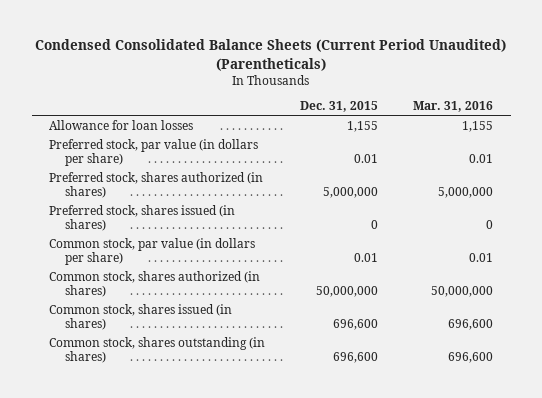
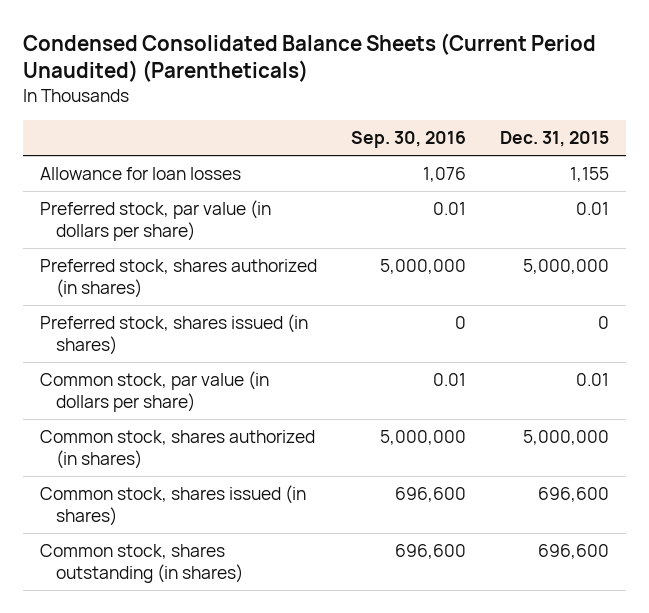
[413,101,494,113] Mar. 31, 2016 -> none
none -> [350,131,466,149] Sep. 30, 2016
[316,285,379,297] 50,000,000 -> [522,430,609,446] 5,000,000

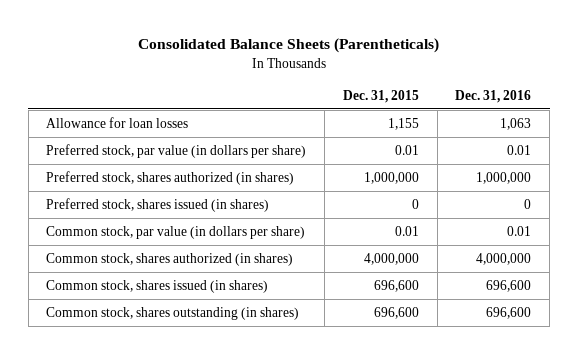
[23,32,597,83] Condensed Consolidated Balance Sheets (Current Period Unaudited) (Parentheticals) -> [137,38,439,54] Consolidated Balance Sheets (Parentheticals)
[350,131,466,149] Sep. 30, 2016 -> none
none -> [455,89,532,103] Dec. 31, 2016
[522,259,609,275] 5,000,000 -> [363,172,419,185] 1,000,000
[522,430,609,446] 5,000,000 -> [363,253,419,266] 4,000,000

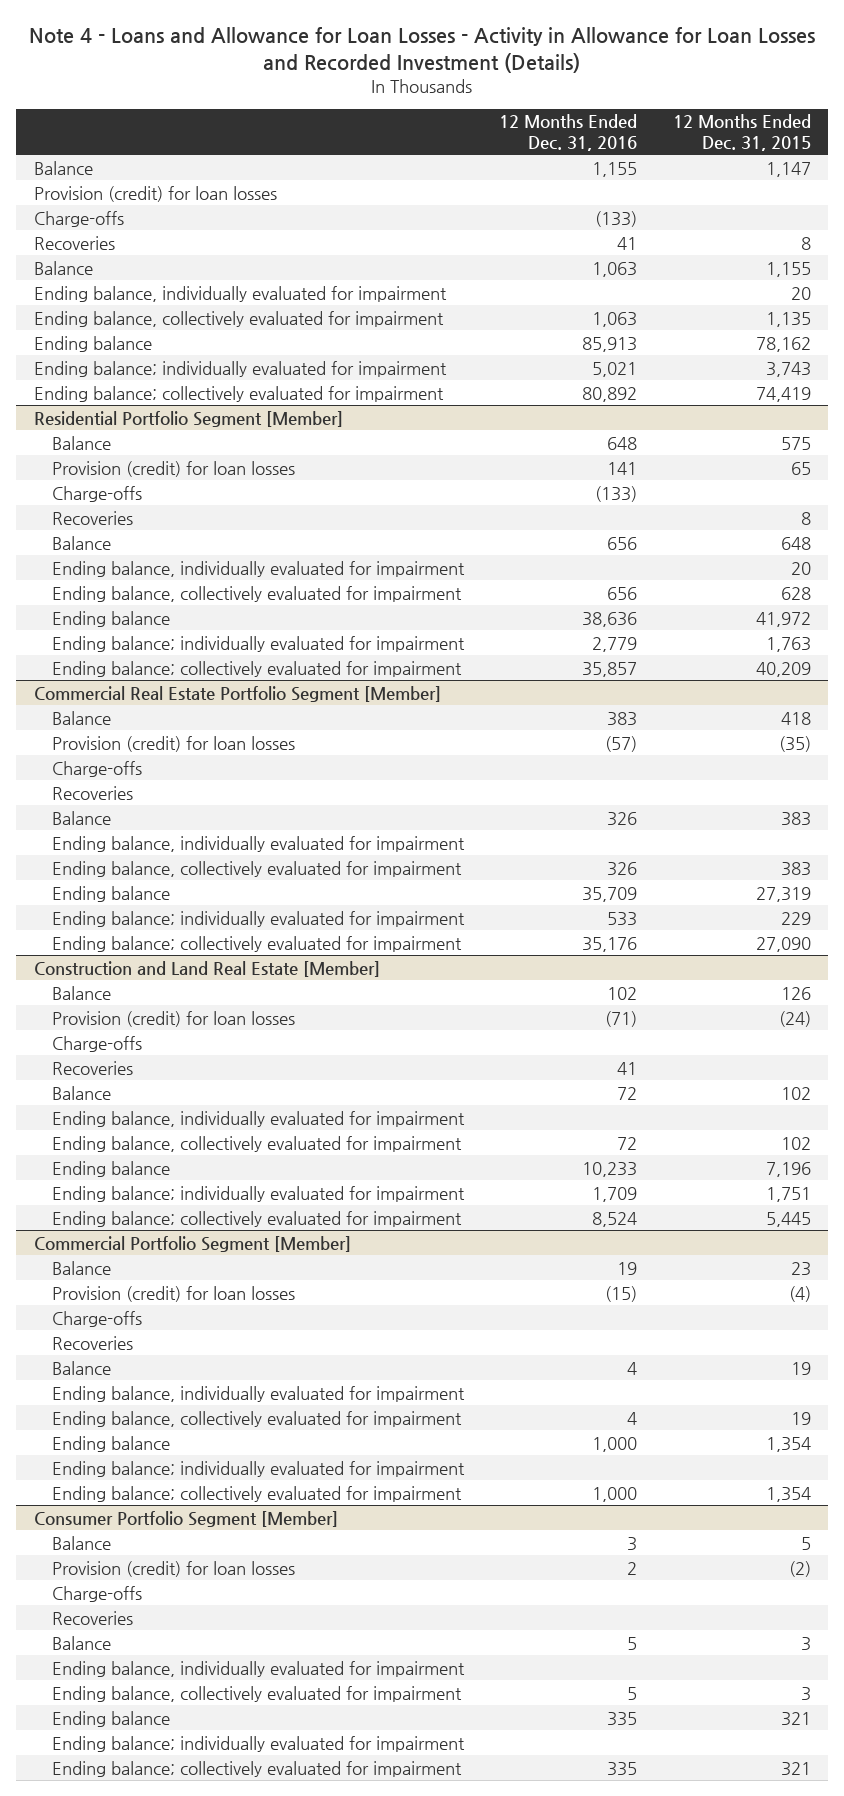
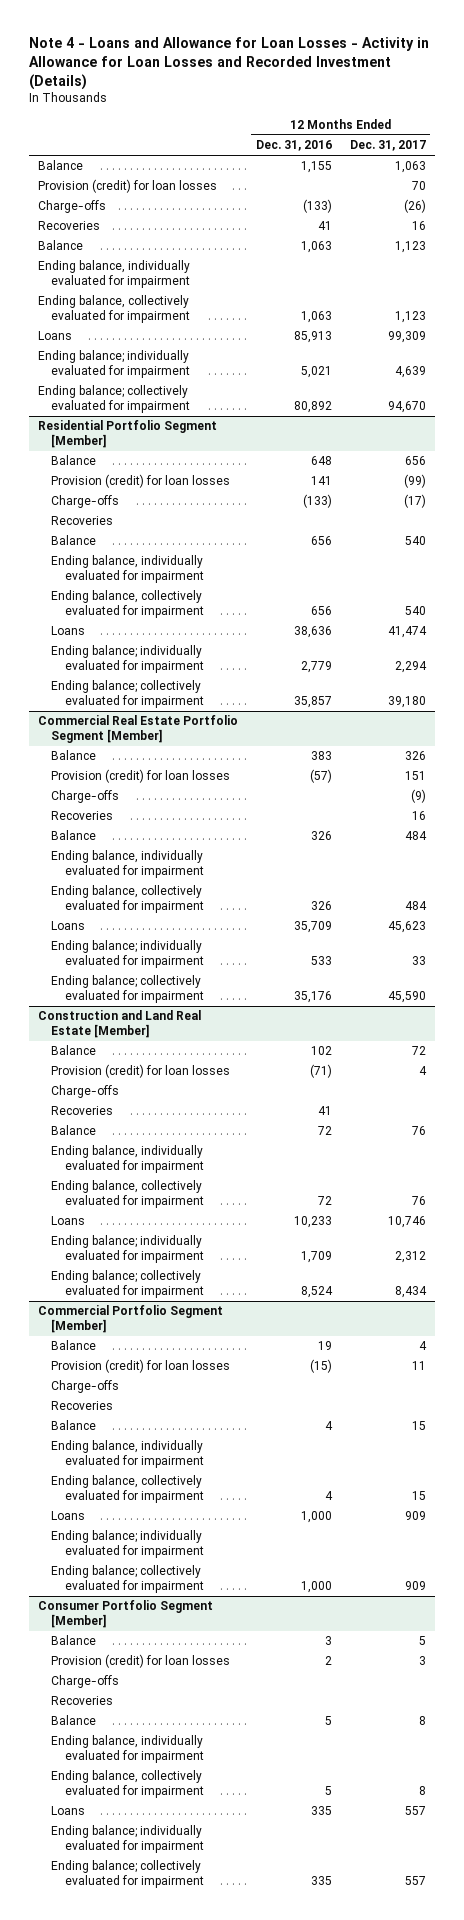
[672,114,811,151] 12 Months Ended Dec. 31, 2015 -> none
none -> [349,140,426,152] Dec. 31, 2017
[33,335,152,352] Ending balance -> [37,331,72,341] Loans
[51,610,170,627] Ending balance -> [51,626,86,636] Loans
[51,885,170,902] Ending balance -> [51,921,86,931] Loans
[51,1160,170,1177] Ending balance -> [51,1216,86,1226] Loans
[51,1435,170,1452] Ending balance -> [51,1511,86,1521] Loans
[51,1710,170,1727] Ending balance -> [51,1806,86,1816] Loans

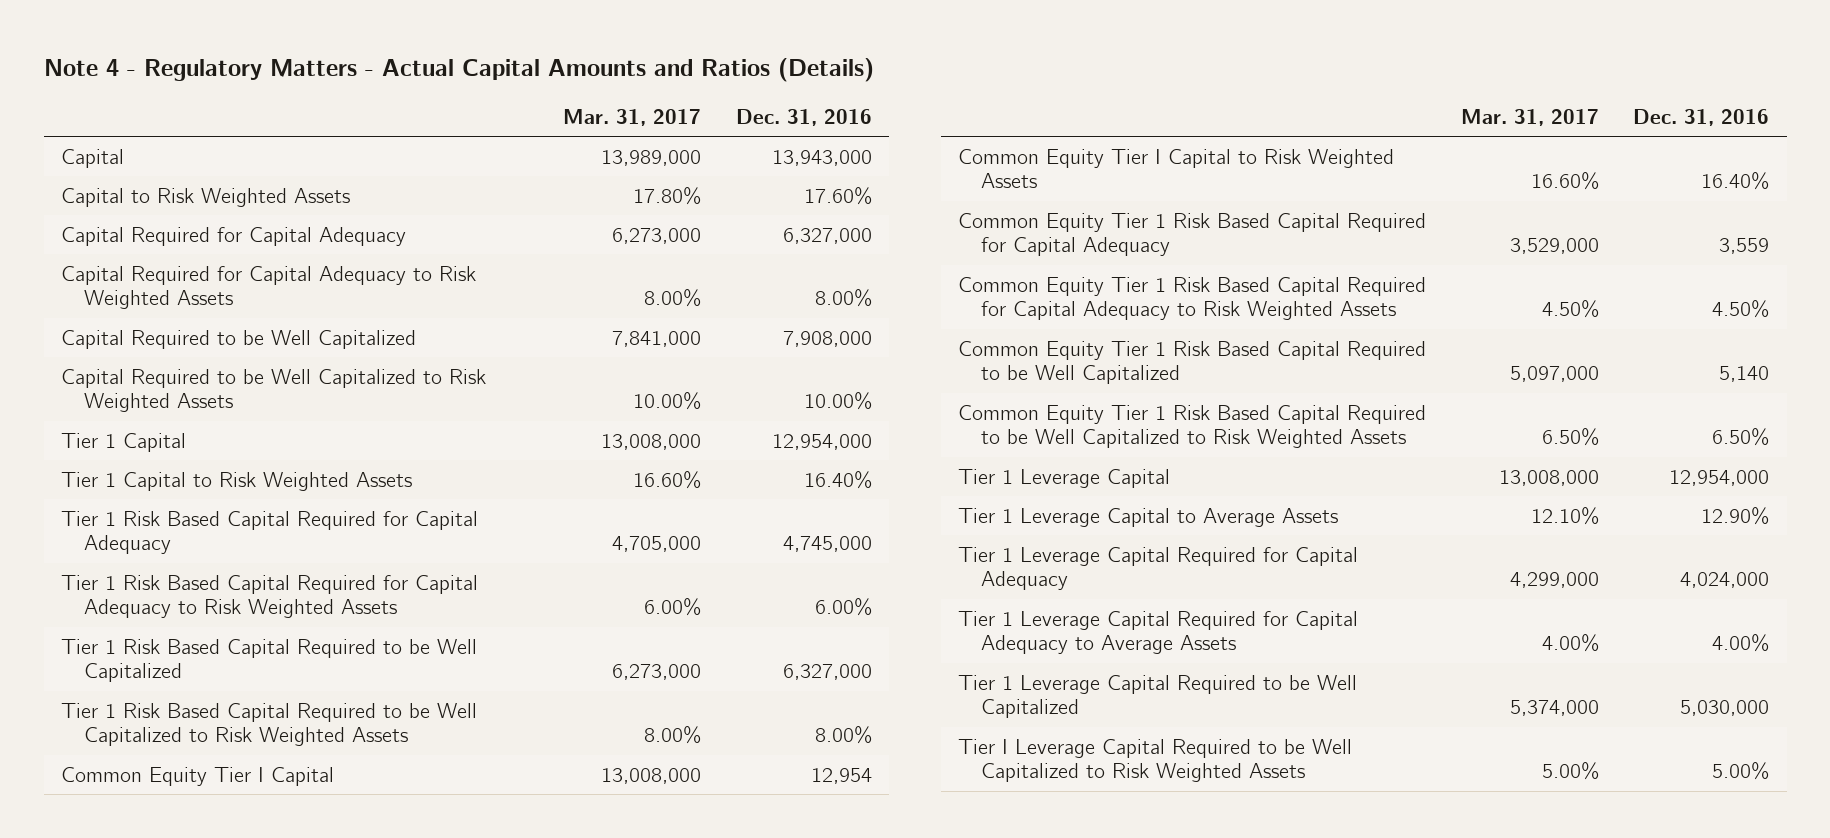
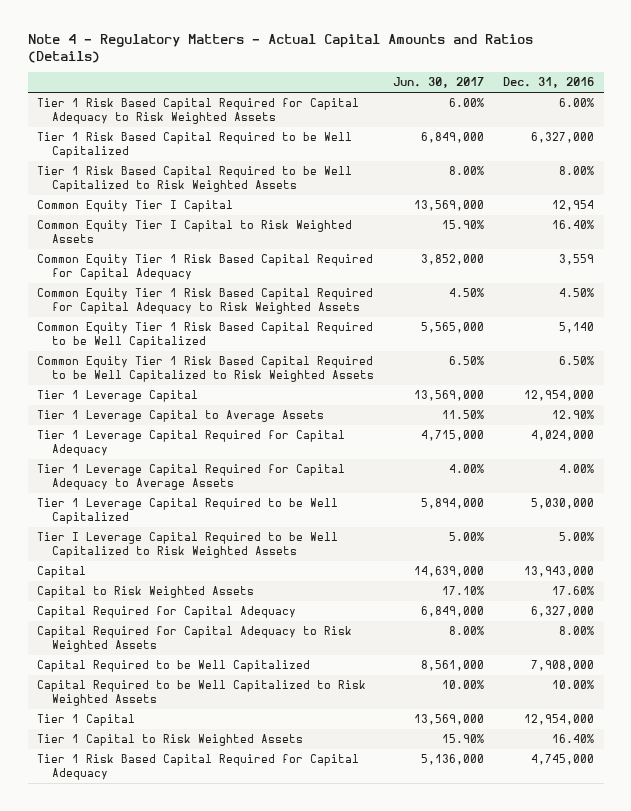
[563,108,702,126] Mar. 31, 2017 -> none
none -> [393,76,485,88] Jun. 30, 2017
[60,148,124,168] Capital -> [37,566,87,579] Capital
[60,187,350,207] Capital to Risk Weighted Assets -> [37,586,255,599] Capital to Risk Weighted Assets
[60,226,406,246] Capital Required for Capital Adequacy -> [37,606,297,619] Capital Required for Capital Adequacy
[60,265,476,309] Capital Required for Capital Adequacy to Risk Weighted Assets -> [37,626,353,652] Capital Required for Capital Adequacy to Risk Weighted Assets
[60,329,416,349] Capital Required to be Well Capitalized -> [37,660,311,673] Capital Required to be Well Capitalized
[60,368,486,412] Capital Required to be Well Capitalized to Risk Weighted Assets -> [37,680,367,706] Capital Required to be Well Capitalized to Risk Weighted Assets
[60,432,186,452] Tier 1 Capital -> [37,714,136,727] Tier 1 Capital
[60,471,412,491] Tier 1 Capital to Risk Weighted Assets -> [37,734,304,747] Tier 1 Capital to Risk Weighted Assets
[60,510,478,554] Tier 1 Risk Based Capital Required for Capital Adequacy -> [37,754,360,780] Tier 1 Risk Based Capital Required for Capital Adequacy

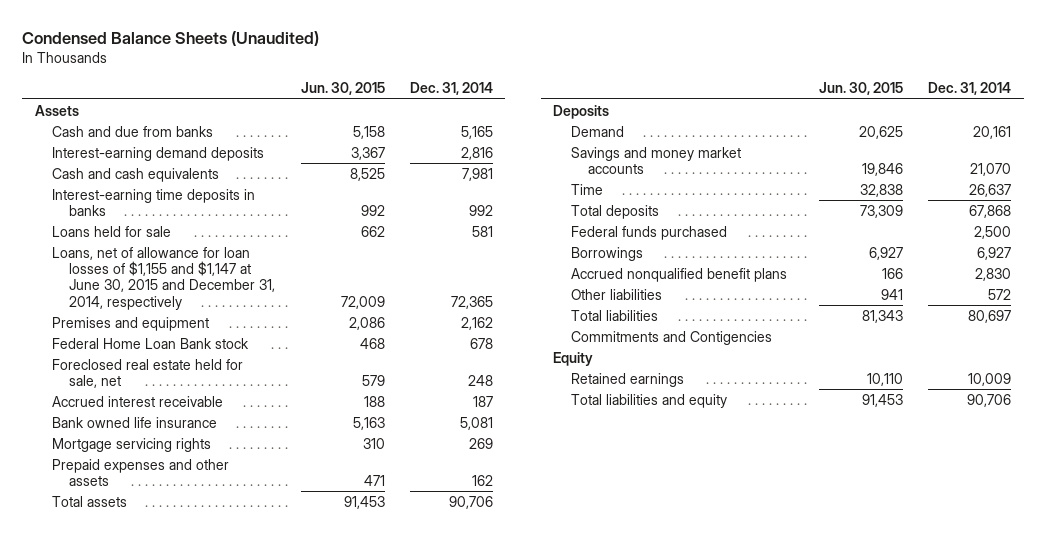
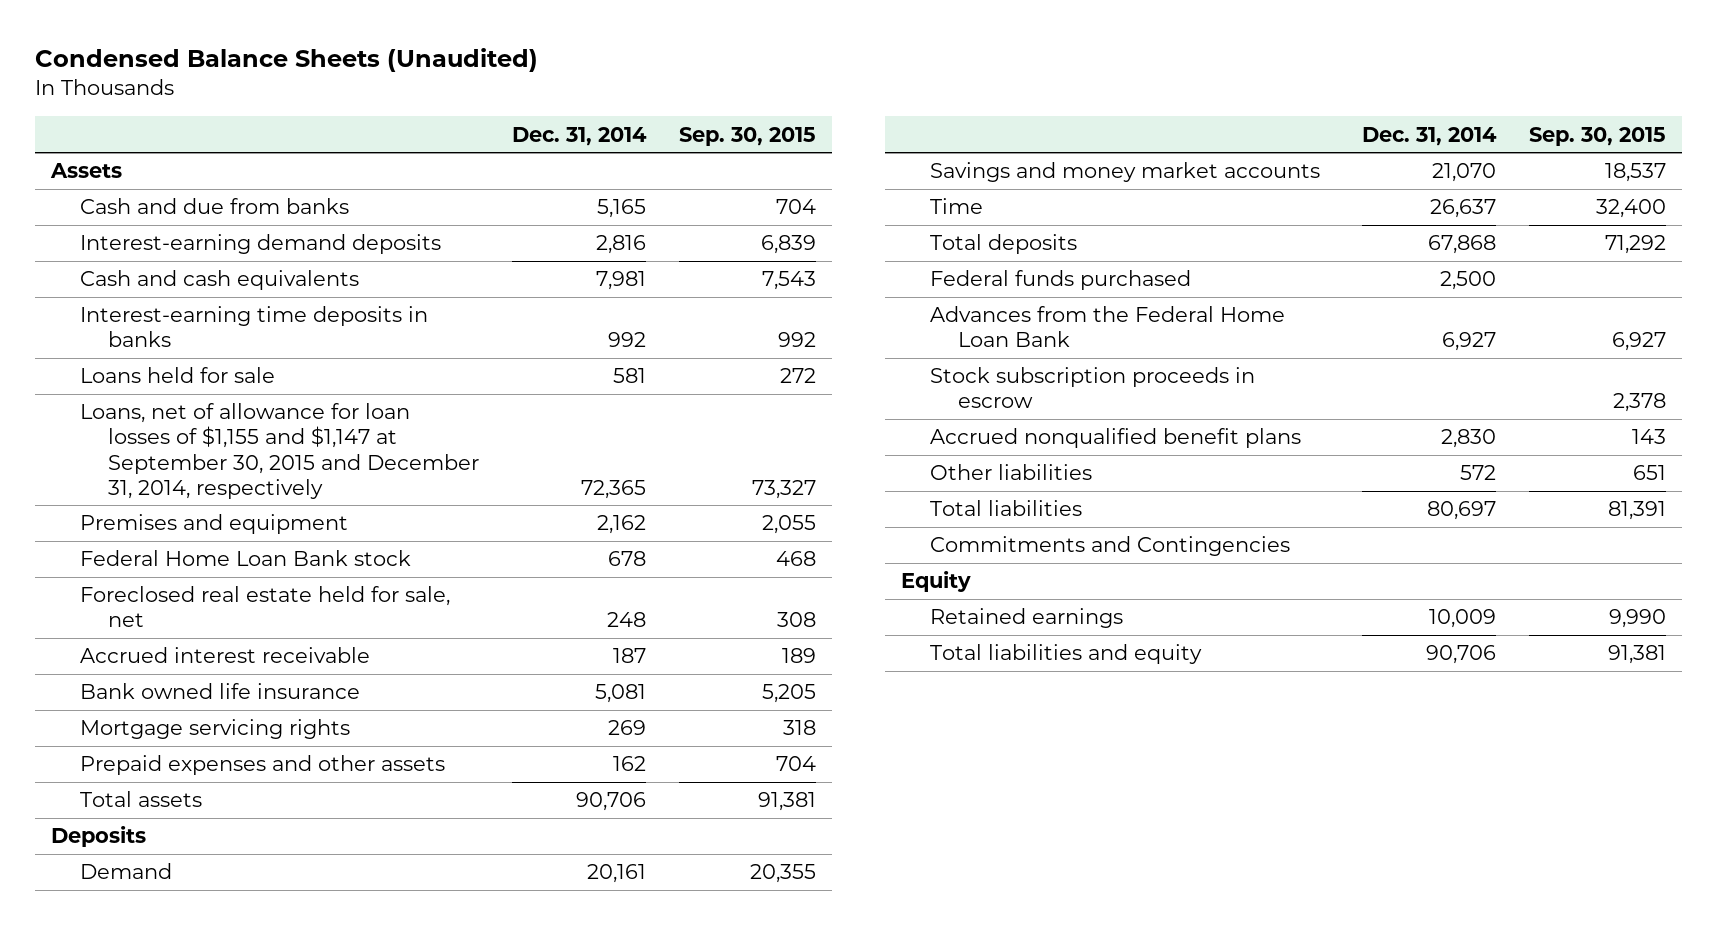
[300,82,385,96] Jun. 30, 2015 -> none
none -> [678,126,816,146] Sep. 30, 2015
[52,246,276,310] Loans, net of allowance for loan losses of $1,155 and $1,147 at June 30, 2015 and December 31, 2014, respectively -> [79,403,480,499] Loans, net of allowance for loan losses of $1,155 and $1,147 at September 30, 2015 and December 31, 2014, respectively
[570,246,643,261] Borrowings -> [929,306,1285,348] Advances from the Federal Home Loan Bank
none -> [929,367,1255,409] Stock subscription proceeds in escrow
[570,330,772,345] Commitments and Contigencies -> [929,536,1290,557] Commitments and Contingencies

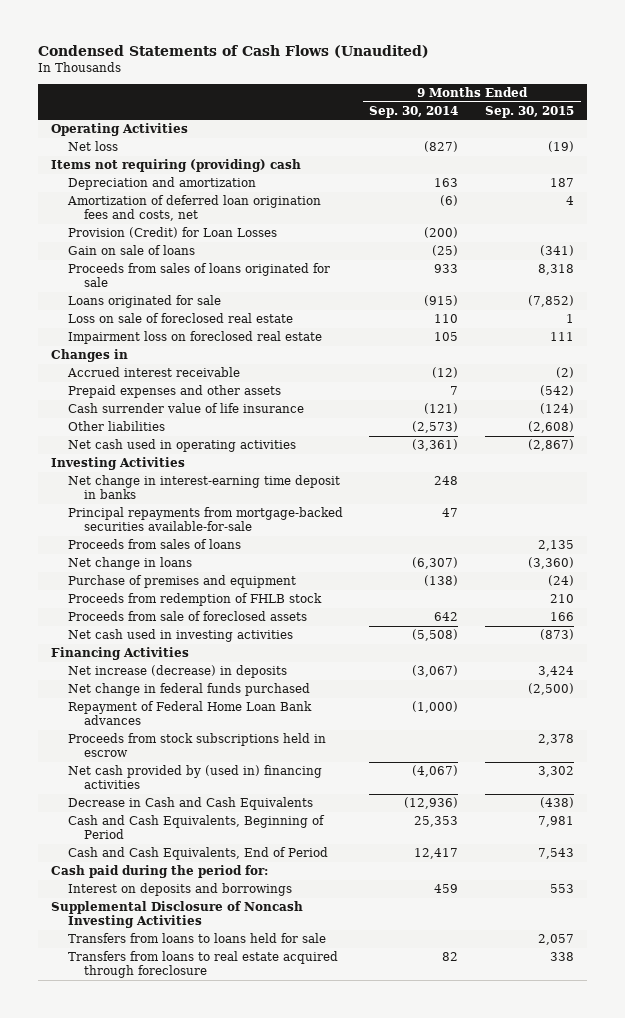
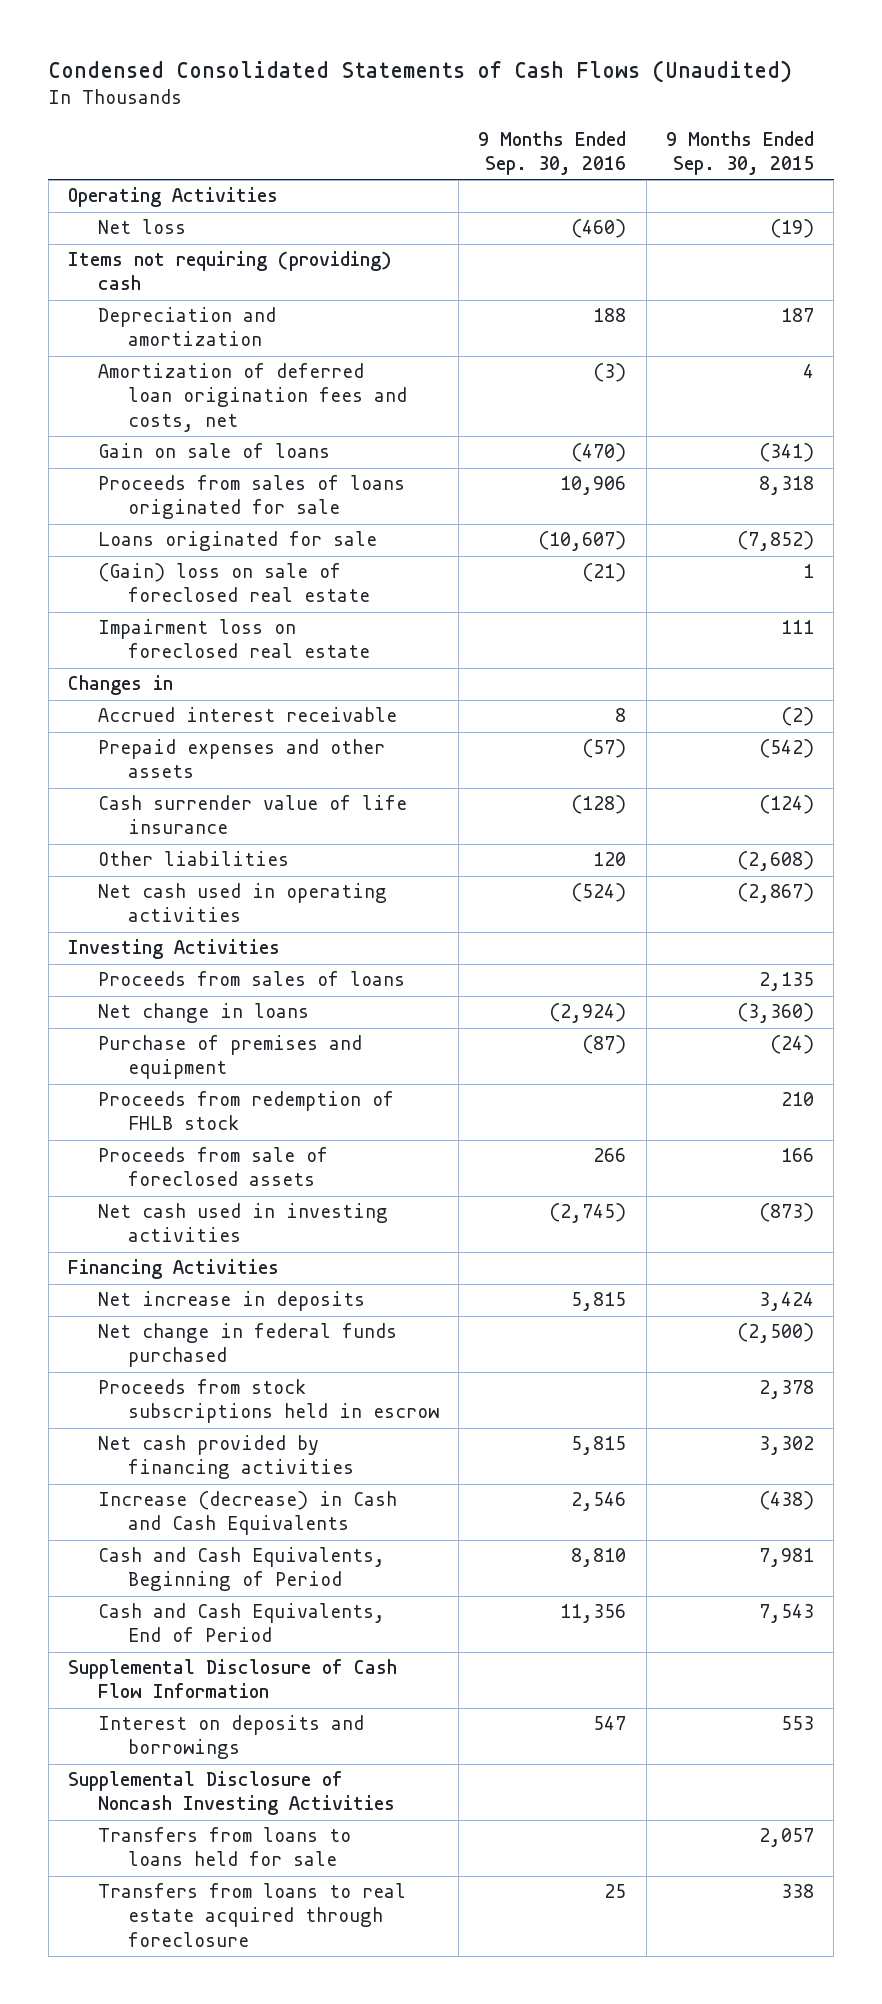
[37,45,429,59] Condensed Statements of Cash Flows (Unaudited) -> [48,60,793,84] Condensed Consolidated Statements of Cash Flows (Unaudited)
[369,105,459,118] Sep. 30, 2014 -> none
none -> [478,131,627,176] 9 Months Ended Sep. 30, 2016
[67,227,277,239] Provision (Credit) for Loan Losses -> none
[67,313,293,324] Loss on sale of foreclosed real estate -> [97,563,370,603] (Gain) loss on sale of foreclosed real estate
[67,475,340,500] Net change in interest-earning time deposit in banks -> none
[67,507,343,532] Principal repayments from mortgage-backed securities available-for-sale -> none
[67,665,287,679] Net increase (decrease) in deposits -> [97,1291,365,1312] Net increase in deposits
[67,701,312,726] Repayment of Federal Home Loan Bank advances -> none
[67,765,322,790] Net cash provided by (used in) financing activities -> [97,1435,354,1480] Net cash provided by financing activities
[67,797,313,811] Decrease in Cash and Cash Equivalents -> [97,1491,397,1536] Increase (decrease) in Cash and Cash Equivalents
[51,865,269,879] Cash paid during the period for: -> none
none -> [68,1659,398,1699] Supplemental Disclosure of Cash Flow Information

